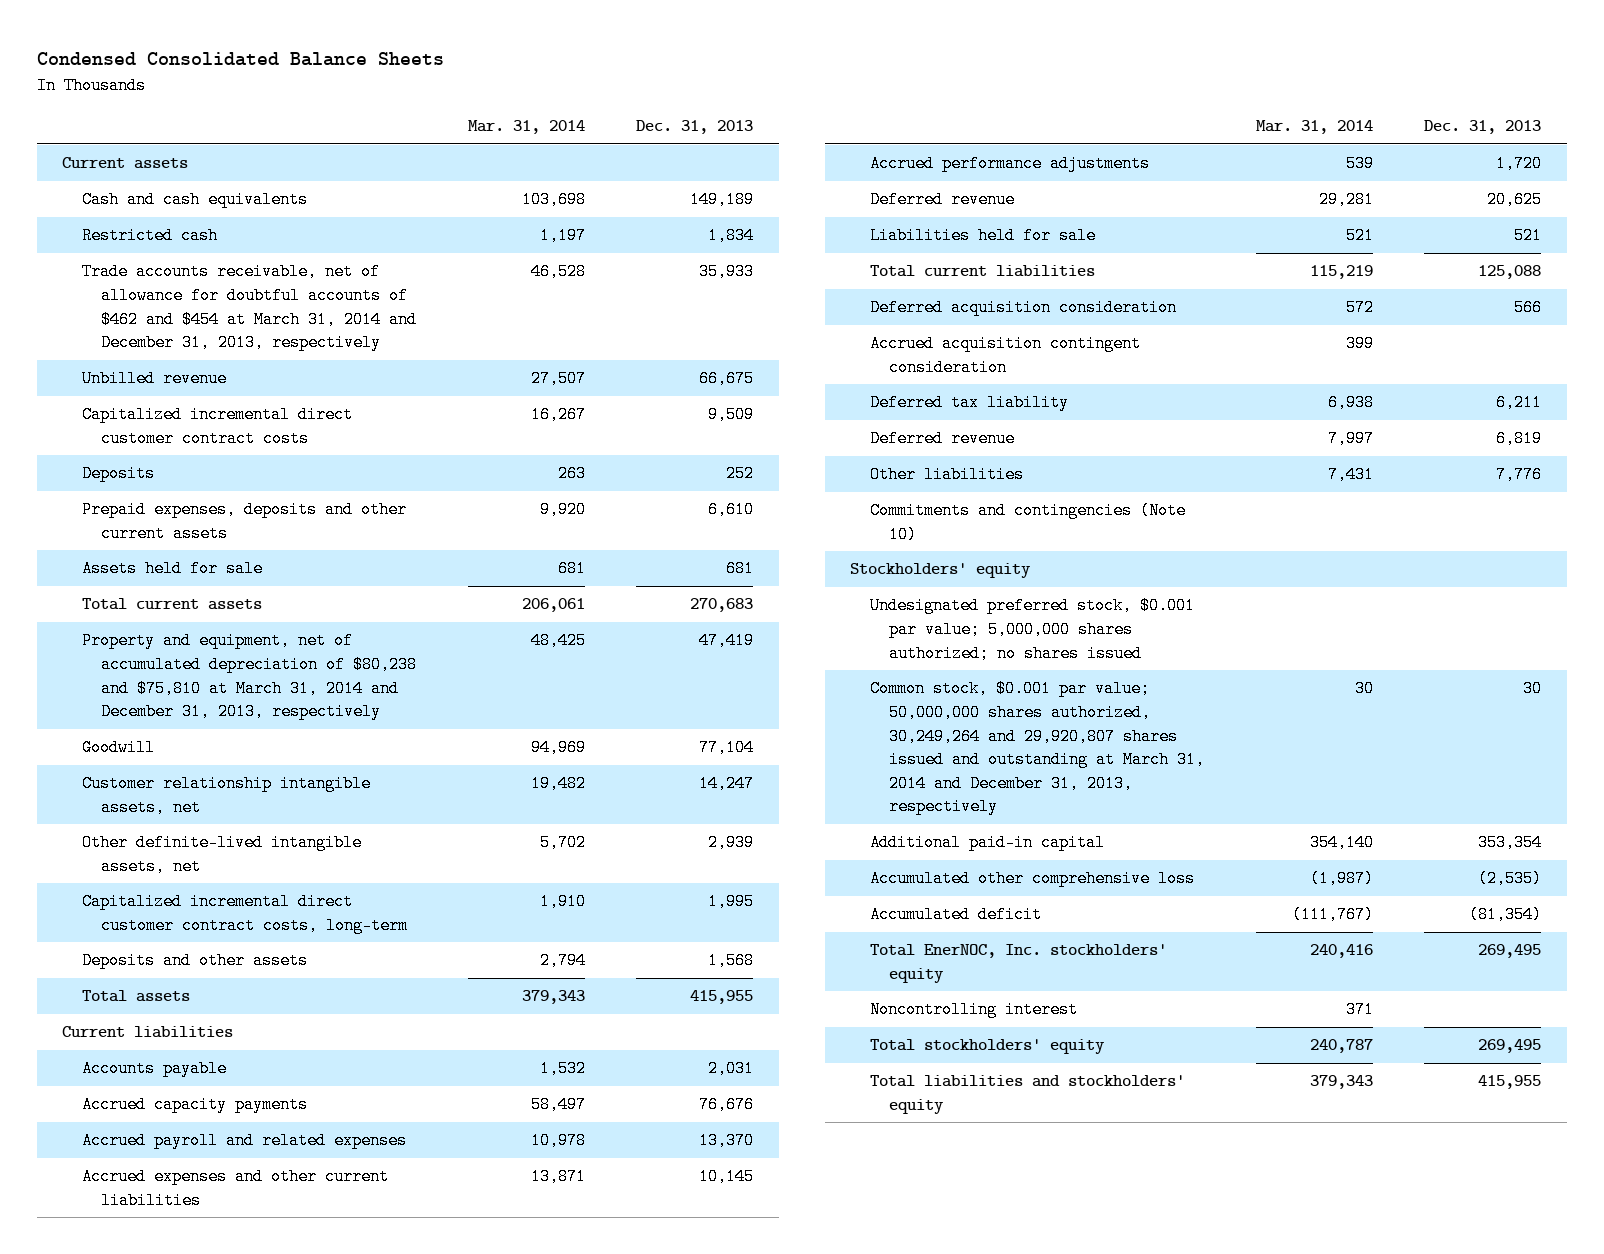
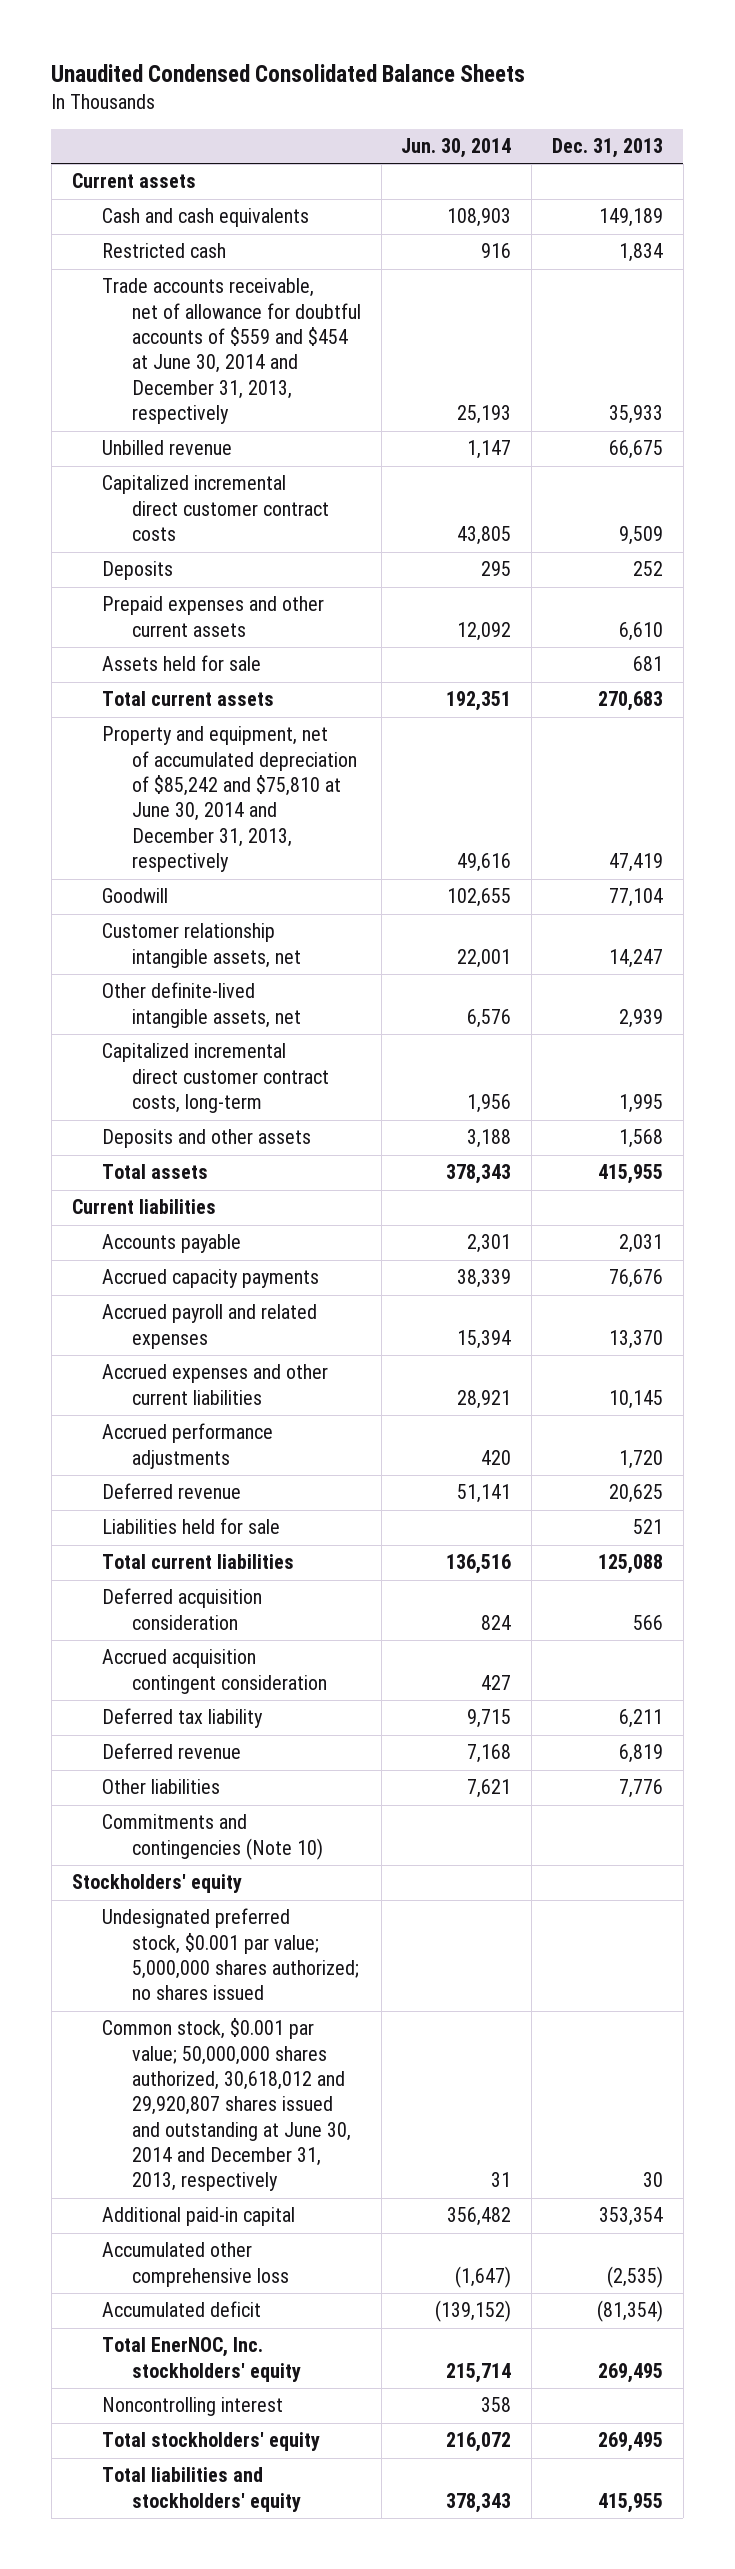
[36,51,444,66] Condensed Consolidated Balance Sheets -> [51,63,526,82] Unaudited Condensed Consolidated Balance Sheets
[467,120,585,135] Mar. 31, 2014 -> none
none -> [401,137,512,158] Jun. 30, 2014
[81,263,418,352] Trade accounts receivable, net of allowance for doubtful accounts of $462 and $454 at March 31, 2014 and December 31, 2013, respectively -> [101,278,361,425] Trade accounts receivable, net of allowance for doubtful accounts of $559 and $454 at June 30, 2014 and December 31, 2013, respectively
[81,501,407,543] Prepaid expenses, deposits and other current assets -> [101,596,324,637] Prepaid expenses and other current assets
[81,632,418,721] Property and equipment, net of accumulated depreciation of $80,238 and $75,810 at March 31, 2014 and December 31, 2013, respectively -> [101,726,357,873] Property and equipment, net of accumulated depreciation of $85,242 and $75,810 at June 30, 2014 and December 31, 2013, respectively
[869,680,1206,816] Common stock, $0.001 par value; 50,000,000 shares authorized, 30,249,264 and 29,920,807 shares issued and outstanding at March 31, 2014 and December 31, 2013, respectively -> [101,2018,351,2192] Common stock, $0.001 par value; 50,000,000 shares authorized, 30,618,012 and 29,920,807 shares issued and outstanding at June 30, 2014 and December 31, 2013, respectively

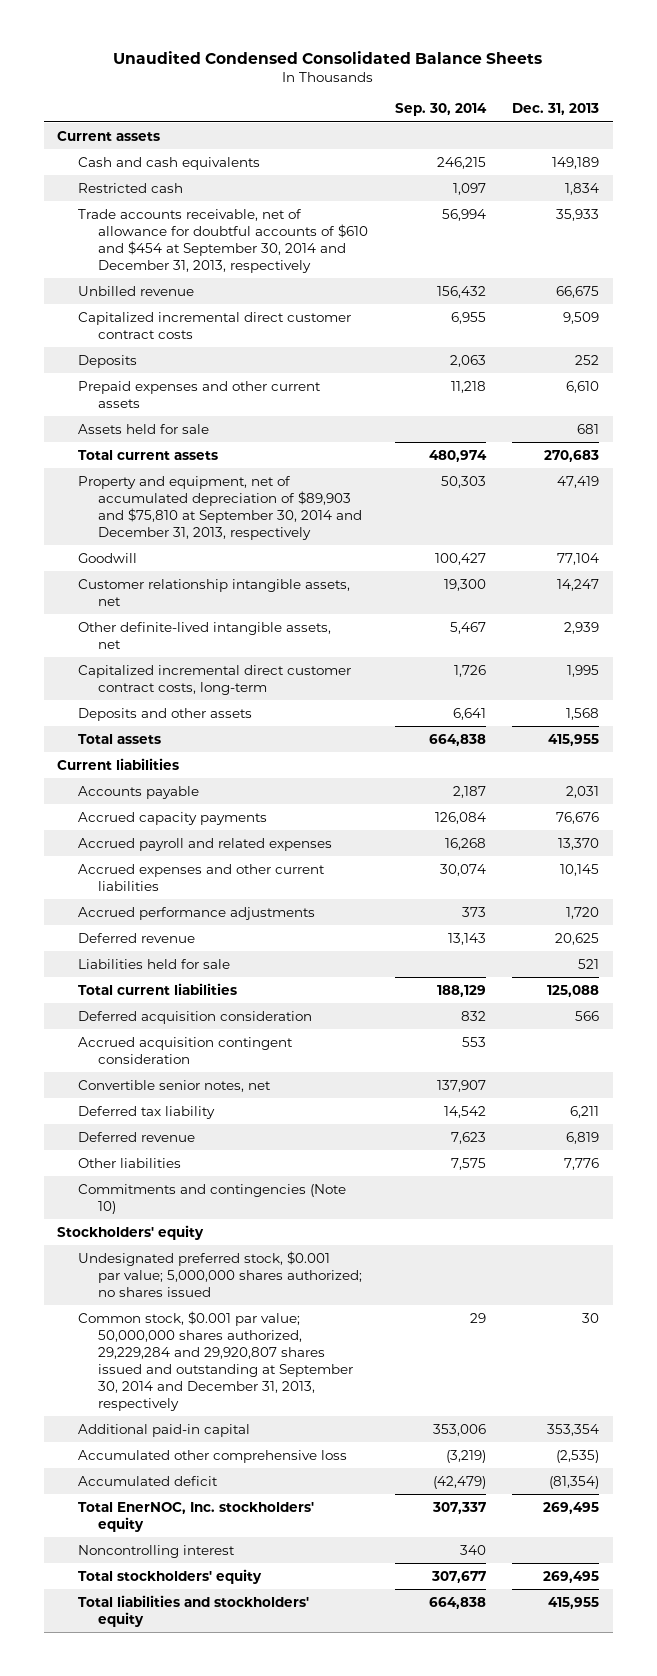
[401,137,512,158] Jun. 30, 2014 -> none
none -> [394,103,487,117] Sep. 30, 2014
[101,278,361,425] Trade accounts receivable, net of allowance for doubtful accounts of $559 and $454 at June 30, 2014 and December 31, 2013, respectively -> [77,208,369,273] Trade accounts receivable, net of allowance for doubtful accounts of $610 and $454 at September 30, 2014 and December 31, 2013, respectively
[101,726,357,873] Property and equipment, net of accumulated depreciation of $85,242 and $75,810 at June 30, 2014 and December 31, 2013, respectively -> [77,475,363,540] Property and equipment, net of accumulated depreciation of $89,903 and $75,810 at September 30, 2014 and December 31, 2013, respectively
none -> [77,1079,271,1092] Convertible senior notes, net
[101,2018,351,2192] Common stock, $0.001 par value; 50,000,000 shares authorized, 30,618,012 and 29,920,807 shares issued and outstanding at June 30, 2014 and December 31, 2013, respectively -> [77,1310,354,1411] Common stock, $0.001 par value; 50,000,000 shares authorized, 29,229,284 and 29,920,807 shares issued and outstanding at September 30, 2014 and December 31, 2013, respectively

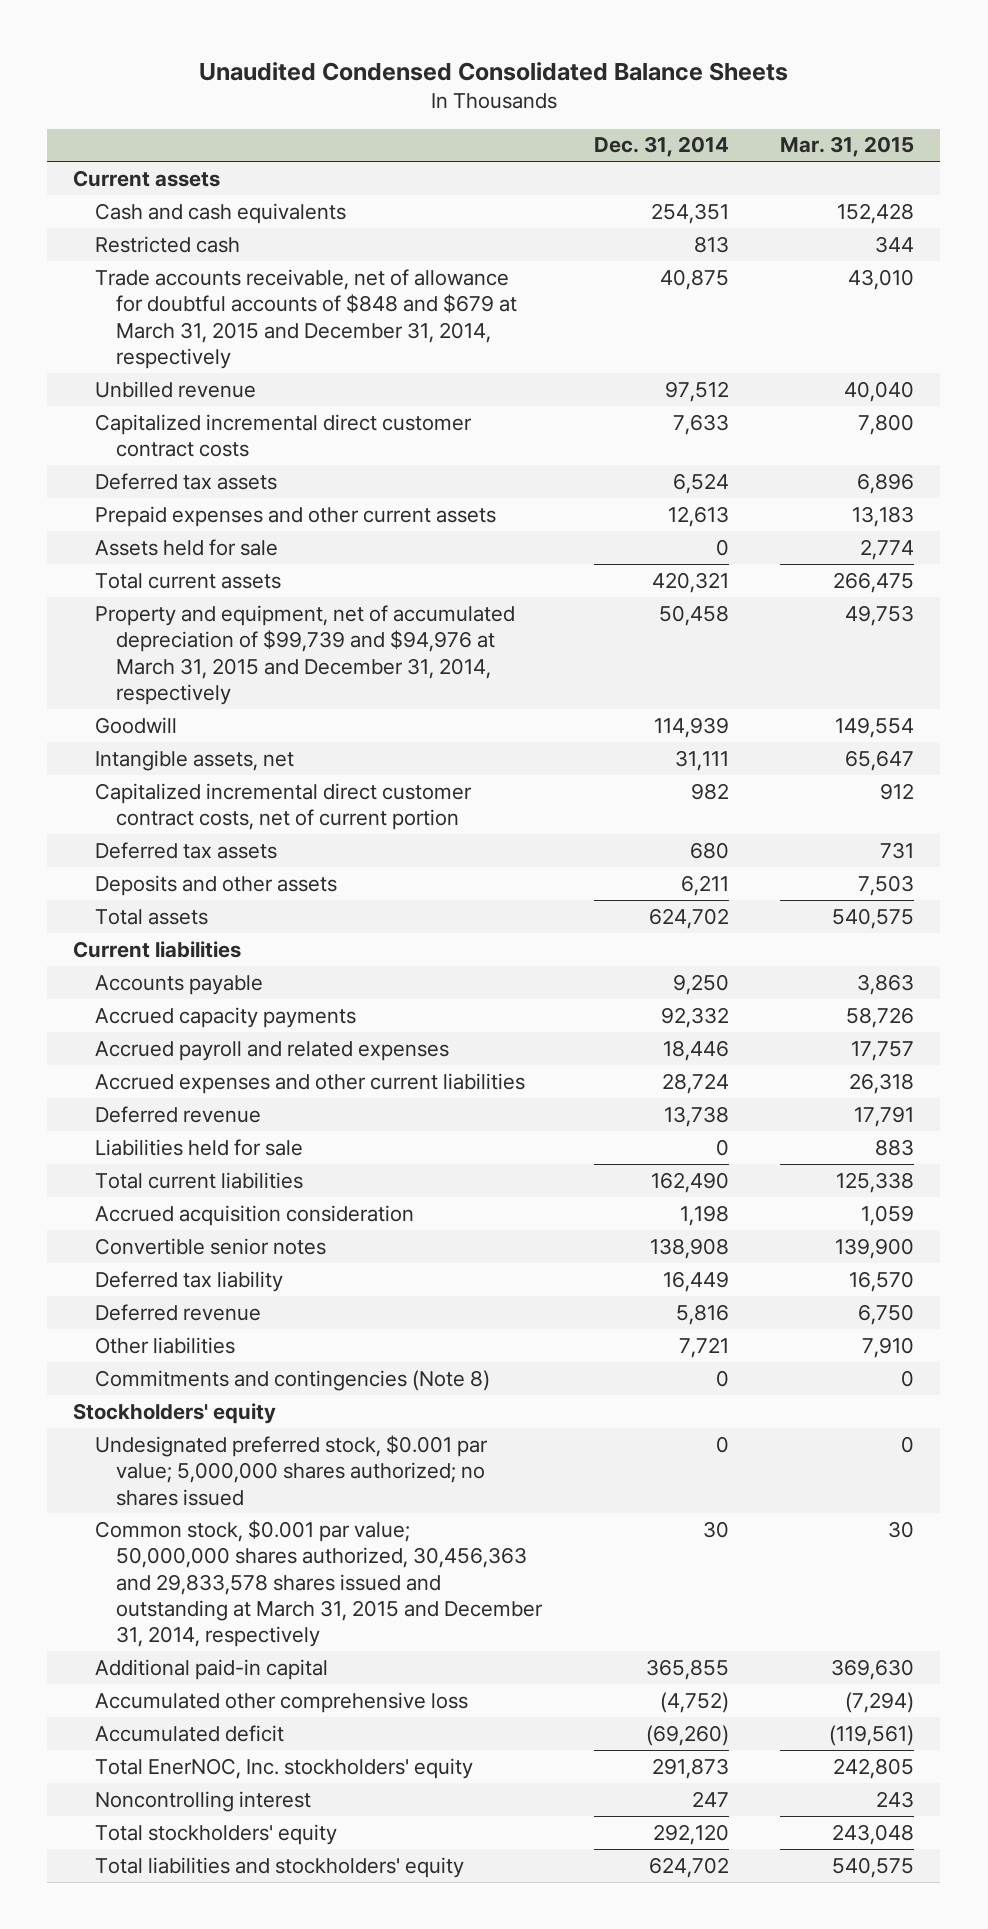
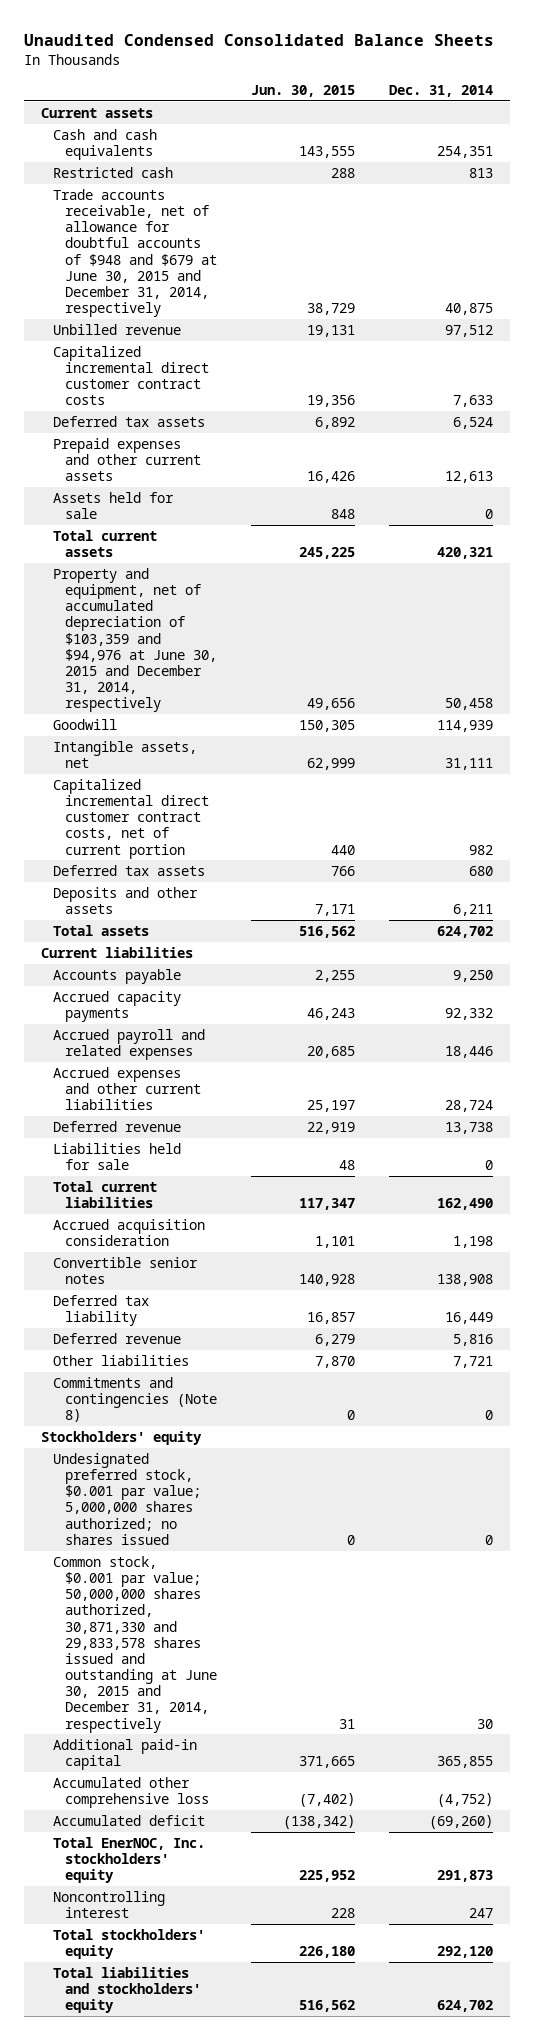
[780,136,915,158] Mar. 31, 2015 -> none
none -> [251,84,356,97] Jun. 30, 2015
[94,268,517,369] Trade accounts receivable, net of allowance for doubtful accounts of $848 and $679 at March 31, 2015 and December 31, 2014, respectively -> [53,188,218,318] Trade accounts receivable, net of allowance for doubtful accounts of $948 and $679 at June 30, 2015 and December 31, 2014, respectively
[94,604,515,705] Property and equipment, net of accumulated depreciation of $99,739 and $94,976 at March 31, 2015 and December 31, 2014, respectively -> [53,567,218,713] Property and equipment, net of accumulated depreciation of $103,359 and $94,976 at June 30, 2015 and December 31, 2014, respectively
[94,1519,543,1648] Common stock, $0.001 par value; 50,000,000 shares authorized, 30,456,363 and 29,833,578 shares issued and outstanding at March 31, 2015 and December 31, 2014, respectively -> [53,1555,218,1733] Common stock, $0.001 par value; 50,000,000 shares authorized, 30,871,330 and 29,833,578 shares issued and outstanding at June 30, 2015 and December 31, 2014, respectively

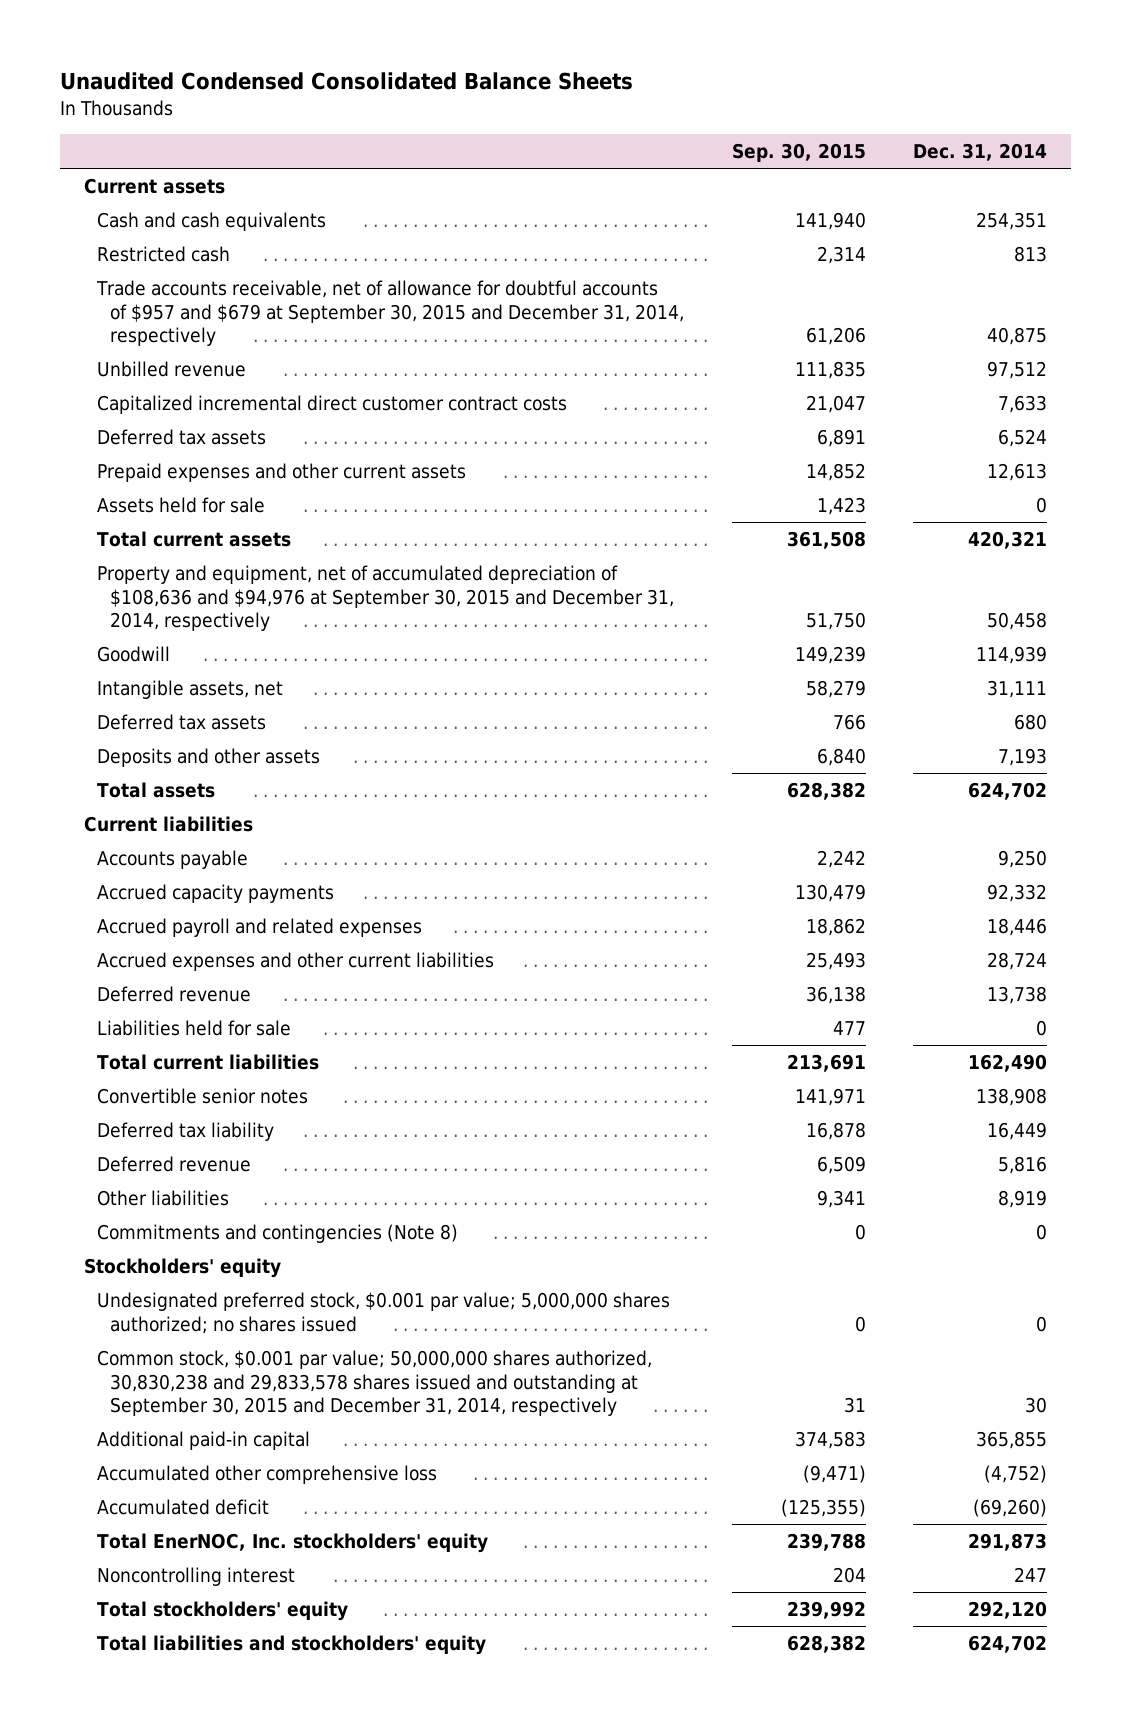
[251,84,356,97] Jun. 30, 2015 -> none
none -> [731,143,866,163] Sep. 30, 2015
[53,188,218,318] Trade accounts receivable, net of allowance for doubtful accounts of $948 and $679 at June 30, 2015 and December 31, 2014, respectively -> [96,279,685,347] Trade accounts receivable, net of allowance for doubtful accounts of $957 and $679 at September 30, 2015 and December 31, 2014, respectively
[53,567,218,713] Property and equipment, net of accumulated depreciation of $103,359 and $94,976 at June 30, 2015 and December 31, 2014, respectively -> [97,564,675,632] Property and equipment, net of accumulated depreciation of $108,636 and $94,976 at September 30, 2015 and December 31, 2014, respectively
[53,778,210,859] Capitalized incremental direct customer contract costs, net of current portion -> none
[452,904,493,917] 6,211 -> [998,747,1048,766] 7,193
[53,1218,206,1247] Accrued acquisition consideration -> none
[452,1355,493,1368] 7,721 -> [998,1189,1048,1208] 8,919
[53,1555,218,1733] Common stock, $0.001 par value; 50,000,000 shares authorized, 30,871,330 and 29,833,578 shares issued and outstanding at June 30, 2015 and December 31, 2014, respectively -> [97,1349,653,1417] Common stock, $0.001 par value; 50,000,000 shares authorized, 30,830,238 and 29,833,578 shares issued and outstanding at September 30, 2015 and December 31, 2014, respectively

